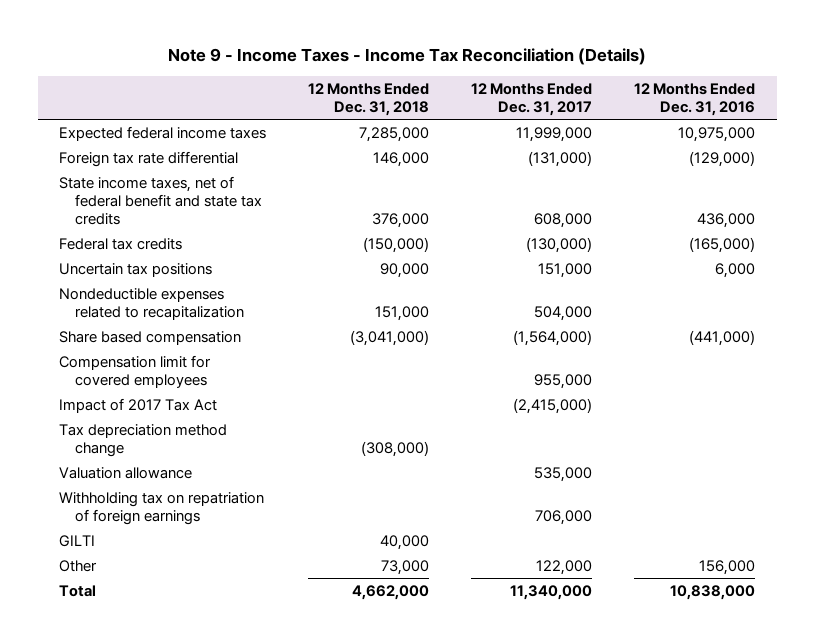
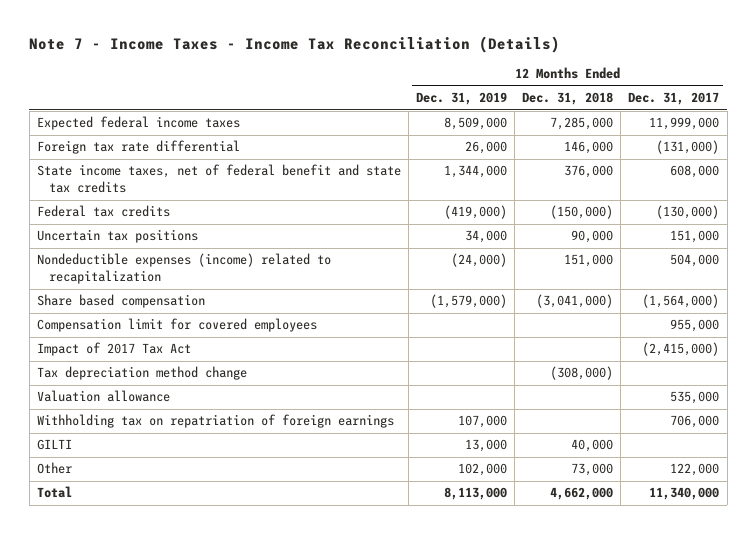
[168,48,647,66] Note 9 - Income Taxes - Income Tax Reconciliation (Details) -> [29,36,561,54] Note 7 - Income Taxes - Income Tax Reconciliation (Details)
[634,83,756,117] 12 Months Ended Dec. 31, 2016 -> none
none -> [415,92,507,106] Dec. 31, 2019
[59,288,244,320] Nondeductible expenses related to recapitalization -> [36,253,331,285] Nondeductible expenses (income) related to recapitalization

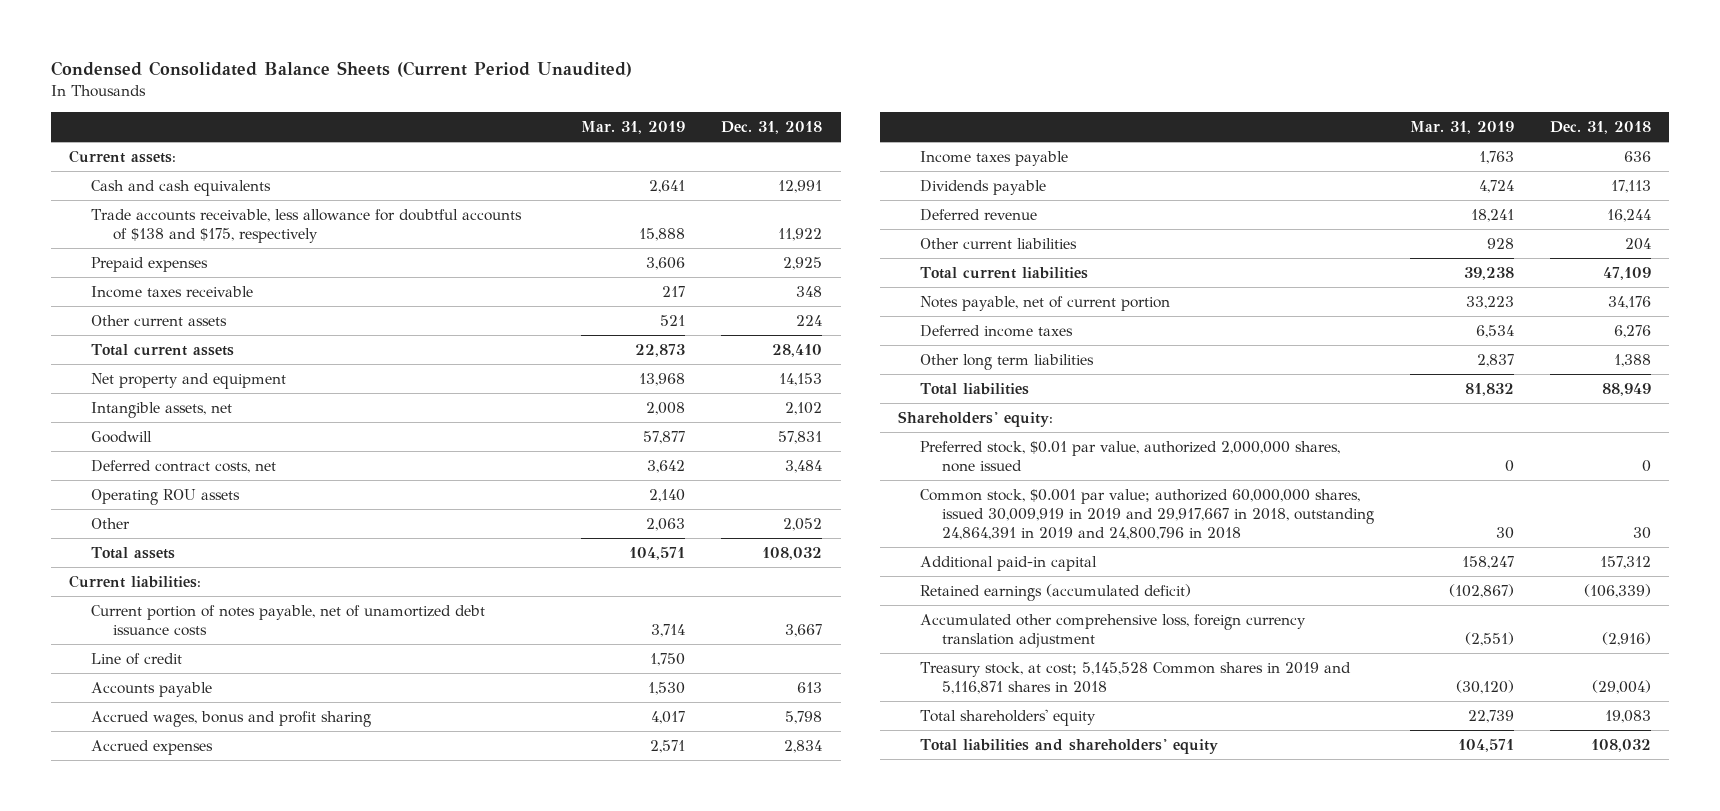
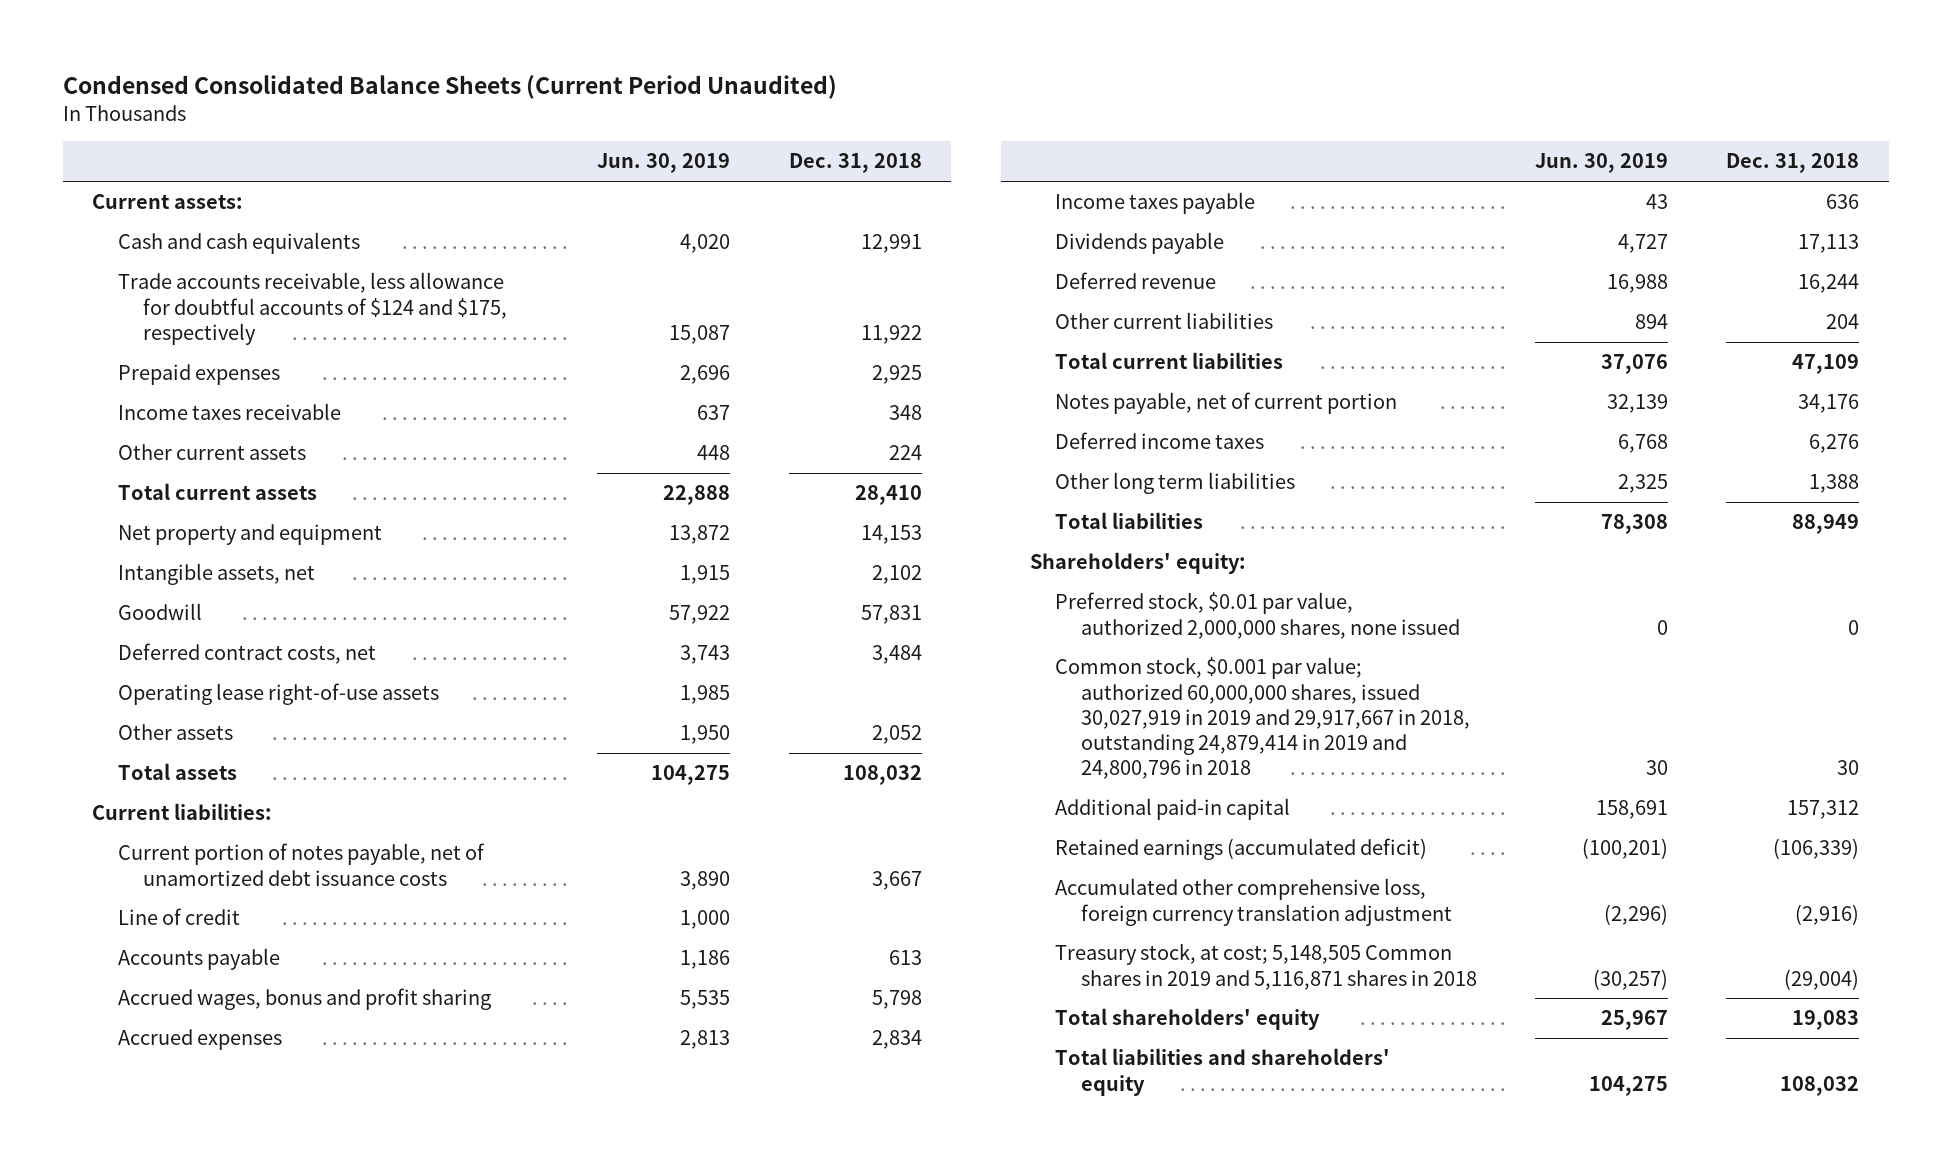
[581,120,686,134] Mar. 31, 2019 -> none
none -> [597,153,731,174] Jun. 30, 2019
[91,208,523,243] Trade accounts receivable, less allowance for doubtful accounts of $138 and $175, respectively -> [117,272,508,345] Trade accounts receivable, less allowance for doubtful accounts of $124 and $175, respectively
[91,488,241,505] Operating ROU assets -> [117,683,439,706] Operating lease right-of-use assets
[91,517,131,529] Other -> [117,724,233,741] Other assets
[919,488,1374,540] Common stock, $0.001 par value; authorized 60,000,000 shares, issued 30,009,919 in 2019 and 29,917,667 in 2018, outstanding 24,864,391 in 2019 and 24,800,796 in 2018 -> [1055,657,1470,779] Common stock, $0.001 par value; authorized 60,000,000 shares, issued 30,027,919 in 2019 and 29,917,667 in 2018, outstanding 24,879,414 in 2019 and 24,800,796 in 2018
[919,661,1351,694] Treasury stock, at cost; 5,145,528 Common shares in 2019 and 5,116,871 shares in 2018 -> [1055,943,1477,990] Treasury stock, at cost; 5,148,505 Common shares in 2019 and 5,116,871 shares in 2018

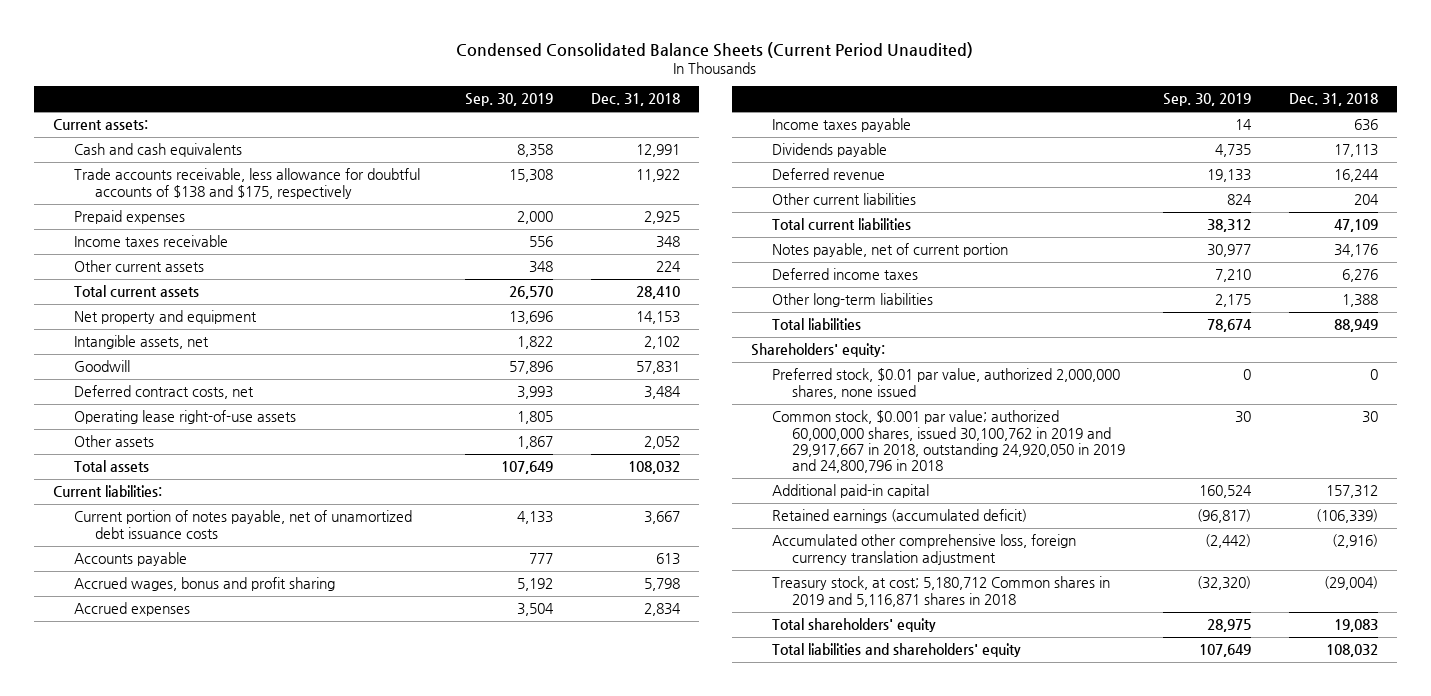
[597,153,731,174] Jun. 30, 2019 -> none
none -> [465,93,554,107] Sep. 30, 2019
[117,272,508,345] Trade accounts receivable, less allowance for doubtful accounts of $124 and $175, respectively -> [73,168,420,199] Trade accounts receivable, less allowance for doubtful accounts of $138 and $175, respectively
[117,908,240,926] Line of credit -> none
[1055,472,1296,495] Other long term liabilities -> [771,293,933,308] Other long-term liabilities
[1055,657,1470,779] Common stock, $0.001 par value; authorized 60,000,000 shares, issued 30,027,919 in 2019 and 29,917,667 in 2018, outstanding 24,879,414 in 2019 and 24,800,796 in 2018 -> [771,410,1126,474] Common stock, $0.001 par value; authorized 60,000,000 shares, issued 30,100,762 in 2019 and 29,917,667 in 2018, outstanding 24,920,050 in 2019 and 24,800,796 in 2018
[1055,943,1477,990] Treasury stock, at cost; 5,148,505 Common shares in 2019 and 5,116,871 shares in 2018 -> [771,576,1110,607] Treasury stock, at cost; 5,180,712 Common shares in 2019 and 5,116,871 shares in 2018

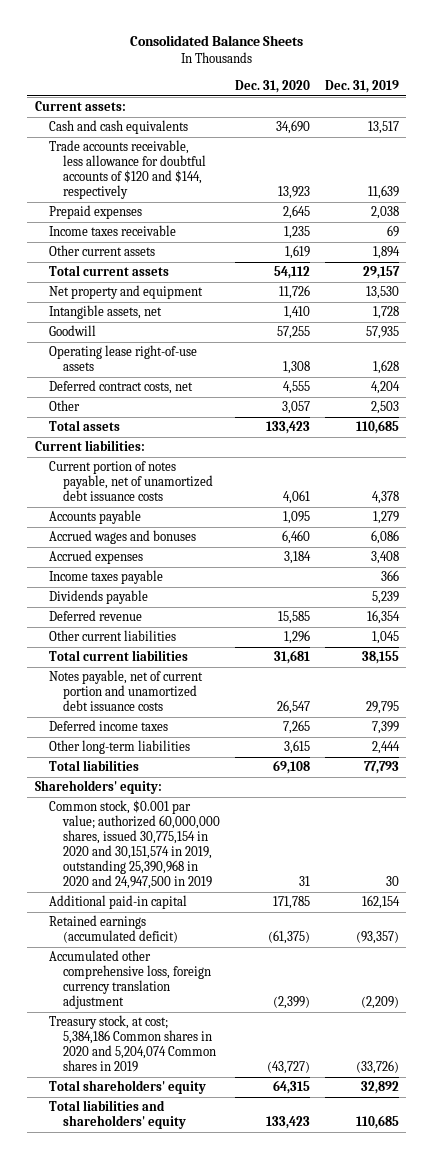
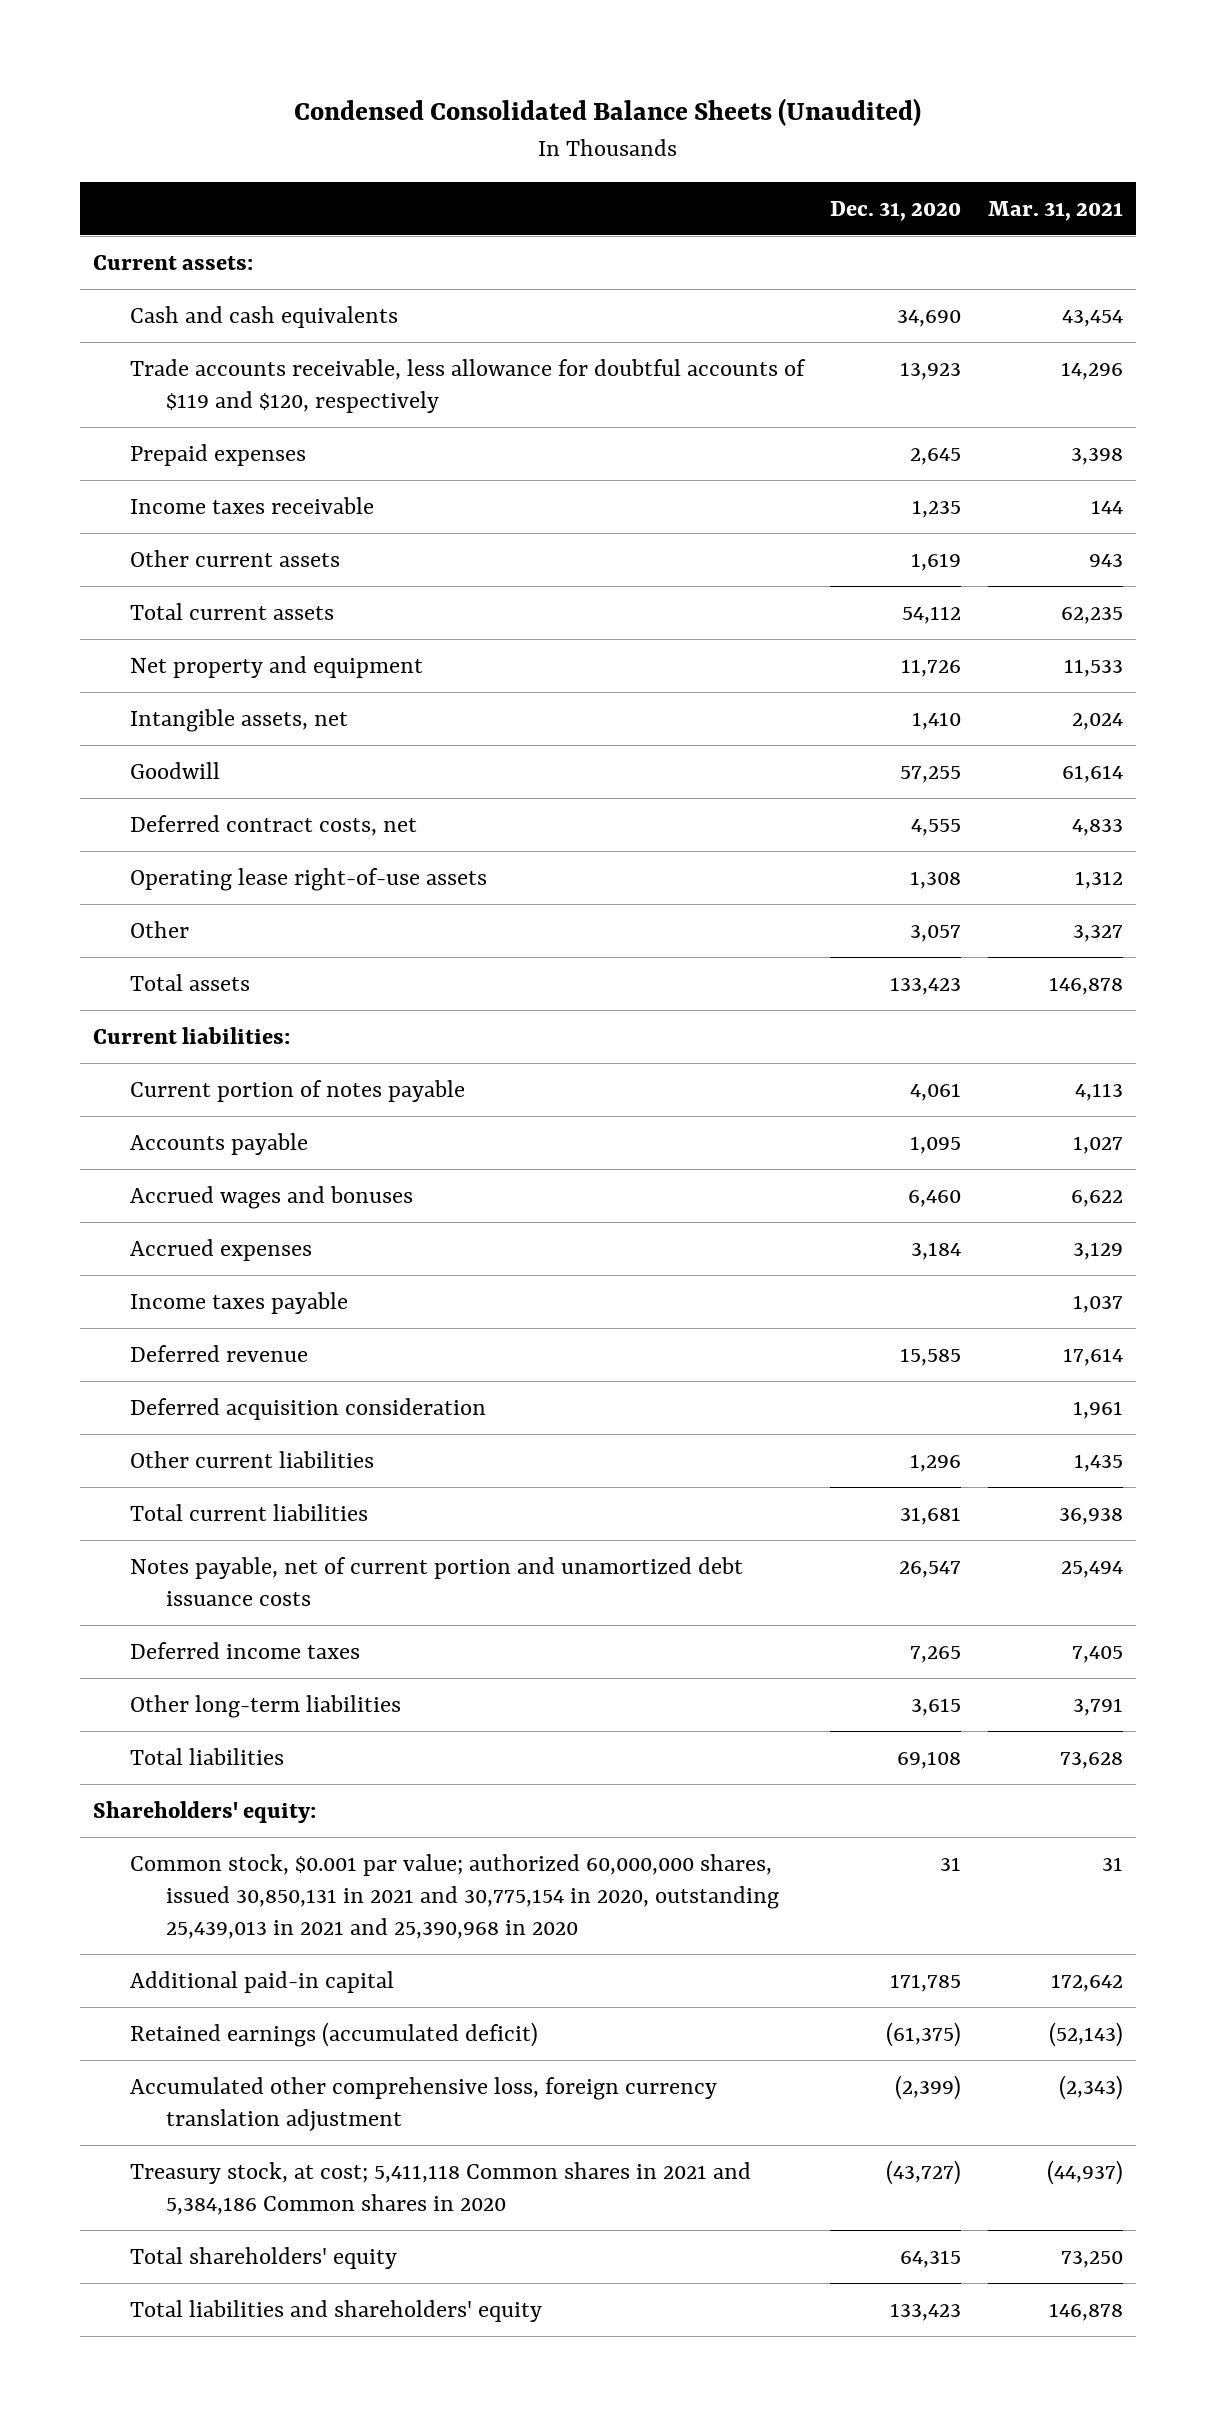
[129,35,303,47] Consolidated Balance Sheets -> [294,98,922,127] Condensed Consolidated Balance Sheets (Unaudited)
[324,79,399,93] Dec. 31, 2019 -> none
none -> [988,200,1124,221] Mar. 31, 2021
[48,140,207,200] Trade accounts receivable, less allowance for doubtful accounts of $120 and $144, respectively -> [129,358,806,414] Trade accounts receivable, less allowance for doubtful accounts of $119 and $120, respectively
[48,345,197,372] Operating lease right-of-use assets -> [129,867,487,891] Operating lease right-of-use assets
[48,461,214,502] Current portion of notes payable, net of unamortized debt issuance costs -> [129,1079,465,1102] Current portion of notes payable
[48,590,148,605] Dividends payable -> none
none -> [129,1397,486,1420] Deferred acquisition consideration
[48,800,221,890] Common stock, $0.001 par value; authorized 60,000,000 shares, issued 30,775,154 in 2020 and 30,151,574 in 2019, outstanding 25,390,968 in 2020 and 24,947,500 in 2019 -> [129,1853,780,1940] Common stock, $0.001 par value; authorized 60,000,000 shares, issued 30,850,131 in 2021 and 30,775,154 in 2020, outstanding 25,439,013 in 2021 and 25,390,968 in 2020
[48,1015,217,1073] Treasury stock, at cost; 5,384,186 Common shares in 2020 and 5,204,074 Common shares in 2019 -> [129,2161,751,2216] Treasury stock, at cost; 5,411,118 Common shares in 2021 and 5,384,186 Common shares in 2020

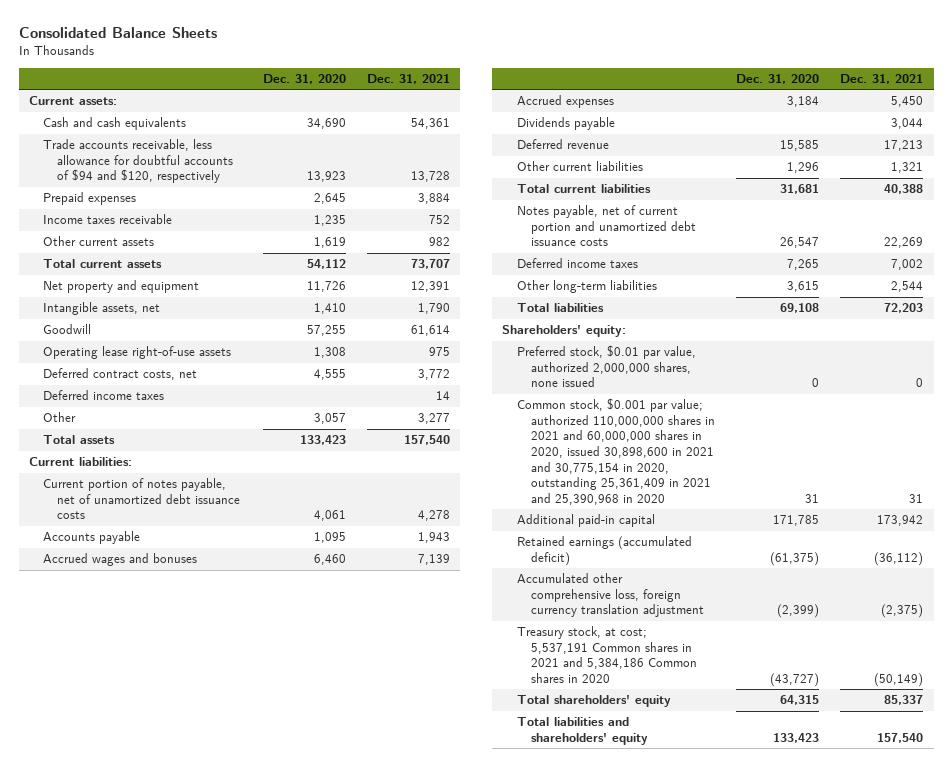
[294,98,922,127] Condensed Consolidated Balance Sheets (Unaudited) -> [18,27,217,39] Consolidated Balance Sheets
[988,200,1124,221] Mar. 31, 2021 -> none
none -> [366,73,450,84] Dec. 31, 2021
[129,358,806,414] Trade accounts receivable, less allowance for doubtful accounts of $119 and $120, respectively -> [43,139,234,184] Trade accounts receivable, less allowance for doubtful accounts of $94 and $120, respectively
[129,814,417,836] Deferred contract costs, net -> [43,368,198,381] Deferred contract costs, net
none -> [43,390,165,401] Deferred income taxes
[129,1079,465,1102] Current portion of notes payable -> [43,478,241,520] Current portion of notes payable, net of unamortized debt issuance costs
[129,1291,348,1314] Income taxes payable -> none
none -> [516,117,615,131] Dividends payable
[129,1397,486,1420] Deferred acquisition consideration -> none
none -> [516,345,696,388] Preferred stock, $0.01 par value, authorized 2,000,000 shares, none issued
[129,1853,780,1940] Common stock, $0.001 par value; authorized 60,000,000 shares, issued 30,850,131 in 2021 and 30,775,154 in 2020, outstanding 25,439,013 in 2021 and 25,390,968 in 2020 -> [516,398,715,505] Common stock, $0.001 par value; authorized 110,000,000 shares in 2021 and 60,000,000 shares in 2020, issued 30,898,600 in 2021 and 30,775,154 in 2020, outstanding 25,361,409 in 2021 and 25,390,968 in 2020
[129,2161,751,2216] Treasury stock, at cost; 5,411,118 Common shares in 2021 and 5,384,186 Common shares in 2020 -> [516,626,697,684] Treasury stock, at cost; 5,537,191 Common shares in 2021 and 5,384,186 Common shares in 2020

